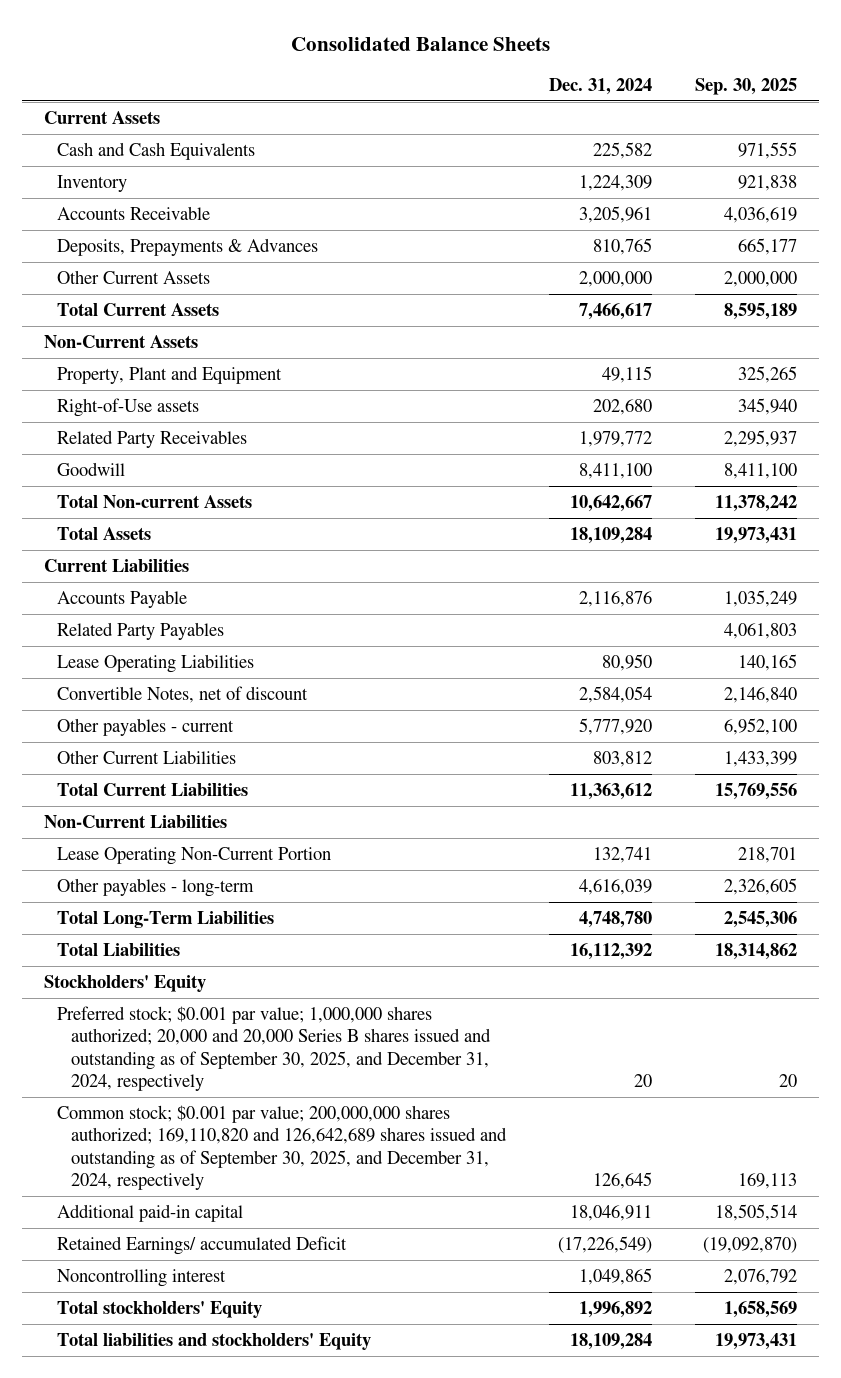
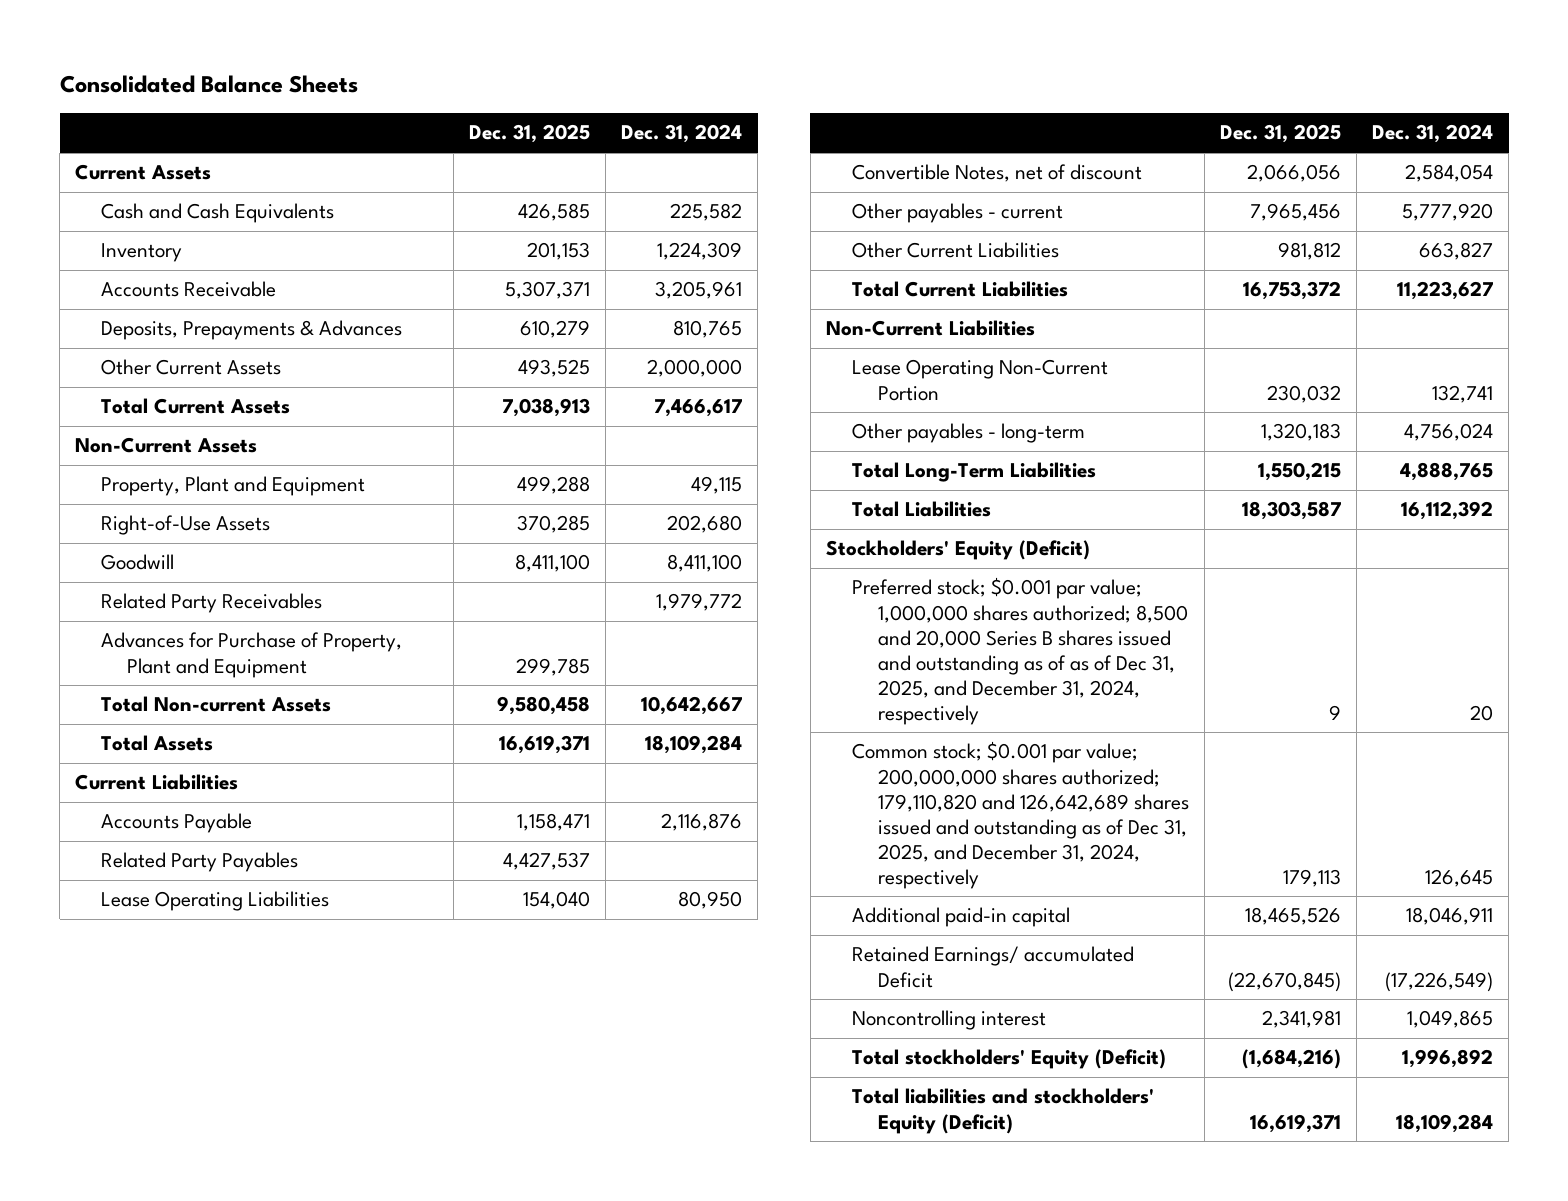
[695,78,798,96] Sep. 30, 2025 -> none
none -> [469,124,591,144] Dec. 31, 2025
[57,398,200,418] Right-of-Use assets -> [101,515,271,536] Right-of-Use Assets
[57,430,248,449] Related Party Receivables -> [101,593,323,614] Related Party Receivables
none -> [101,632,403,678] Advances for Purchase of Property, Plant and Equipment
[593,751,653,768] 803,812 -> [1418,242,1493,261] 663,827
[570,783,653,801] 11,363,612 -> [1396,281,1493,301] 11,223,627
[579,879,653,896] 4,616,039 -> [1403,423,1493,442] 4,756,024
[579,911,653,929] 4,748,780 -> [1399,462,1493,482] 4,888,765
[43,975,206,993] Stockholders' Equity -> [825,540,1090,561] Stockholders' Equity (Deficit)
[57,1006,491,1091] Preferred stock; $0.001 par value; 1,000,000 shares authorized; 20,000 and 20,000 Series B shares issued and outstanding as of September 30, 2025, and December 31, 2024, respectively -> [851,577,1188,725] Preferred stock; $0.001 par value; 1,000,000 shares authorized; 8,500 and 20,000 Series B shares issued and outstanding as of as of Dec 31, 2025, and December 31, 2024, respectively
[57,1105,507,1190] Common stock; $0.001 par value; 200,000,000 shares authorized; 169,110,820 and 126,642,689 shares issued and outstanding as of September 30, 2025, and December 31, 2024, respectively -> [851,741,1189,889] Common stock; $0.001 par value; 200,000,000 shares authorized; 179,110,820 and 126,642,689 shares issued and outstanding as of Dec 31, 2025, and December 31, 2024, respectively
[57,1301,263,1319] Total stockholders' Equity -> [851,1049,1166,1070] Total stockholders' Equity (Deficit)
[57,1333,372,1351] Total liabilities and stockholders' Equity -> [851,1088,1154,1134] Total liabilities and stockholders' Equity (Deficit)

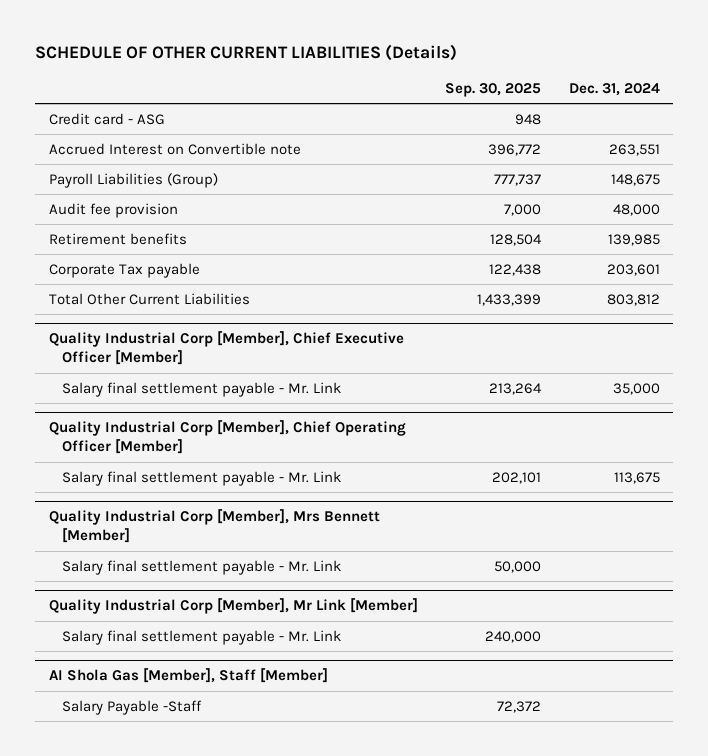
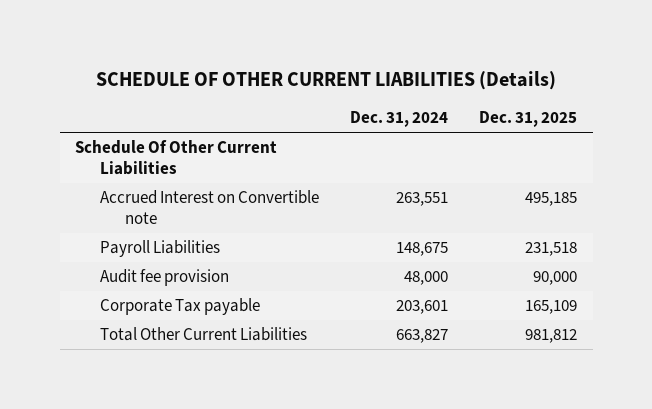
[445,83,542,98] Sep. 30, 2025 -> none
none -> [479,111,578,128] Dec. 31, 2025
[48,112,165,125] Credit card - ASG -> none
none -> [75,139,278,176] Schedule Of Other Current Liabilities
[48,172,218,188] Payroll Liabilities (Group) -> [100,239,221,257] Payroll Liabilities
[48,232,187,245] Retirement benefits -> none
[48,331,404,366] Quality Industrial Corp [Member], Chief Executive Officer [Member] -> none
[61,381,341,397] Salary final settlement payable - Mr. Link -> none
[48,420,406,455] Quality Industrial Corp [Member], Chief Operating Officer [Member] -> none
[61,470,341,486] Salary final settlement payable - Mr. Link -> none
[48,509,380,544] Quality Industrial Corp [Member], Mrs Bennett [Member] -> none
[61,559,341,575] Salary final settlement payable - Mr. Link -> none
[48,598,418,615] Quality Industrial Corp [Member], Mr Link [Member] -> none
[61,629,341,645] Salary final settlement payable - Mr. Link -> none
[48,668,328,684] AI Shola Gas [Member], Staff [Member] -> none
[61,699,202,715] Salary Payable -Staff -> none
[606,293,660,306] 803,812 -> [396,328,449,343] 663,827

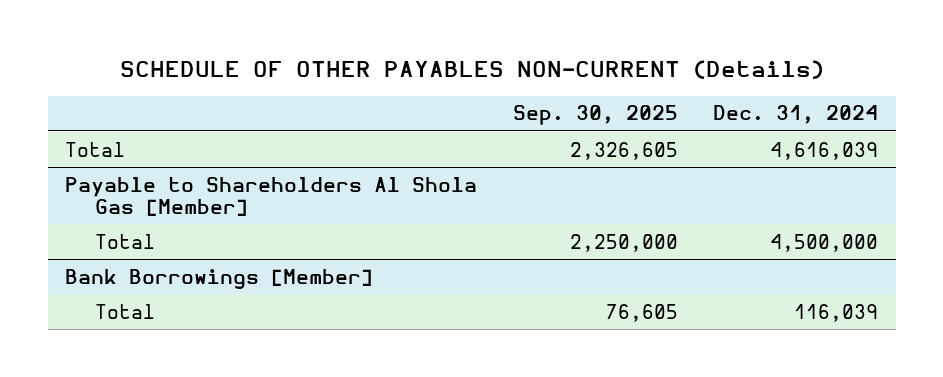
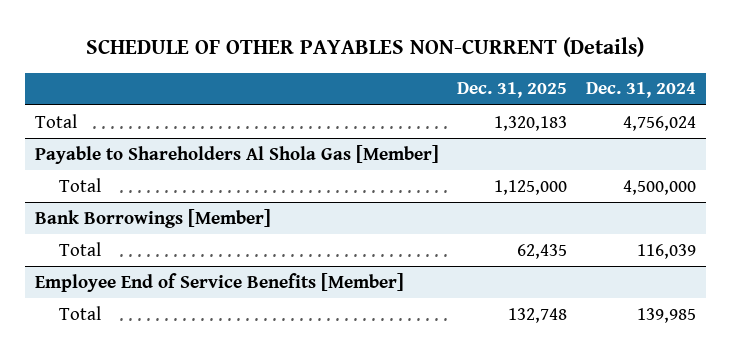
[512,105,678,126] Sep. 30, 2025 -> none
none -> [457,82,568,99] Dec. 31, 2025
[770,141,879,160] 4,616,039 -> [623,115,697,131] 4,756,024
none -> [34,272,404,292] Employee End of Service Benefits [Member]
none -> [59,305,102,320] Total

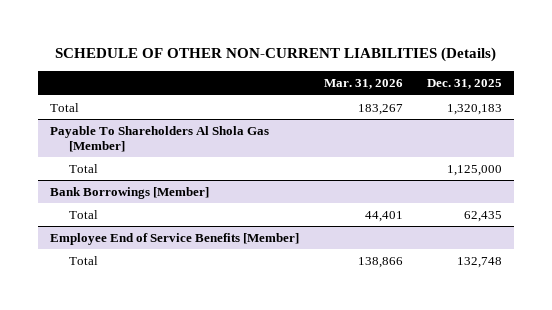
[86,37,645,58] SCHEDULE OF OTHER PAYABLES NON-CURRENT (Details) -> [55,47,497,63] SCHEDULE OF OTHER NON-CURRENT LIABILITIES (Details)
[586,82,697,99] Dec. 31, 2024 -> none
none -> [323,79,403,90] Mar. 31, 2026
[34,144,439,164] Payable to Shareholders Al Shola Gas [Member] -> [50,125,270,152] Payable To Shareholders Al Shola Gas [Member]

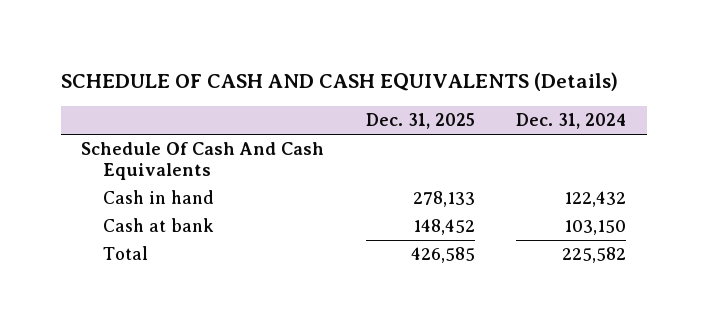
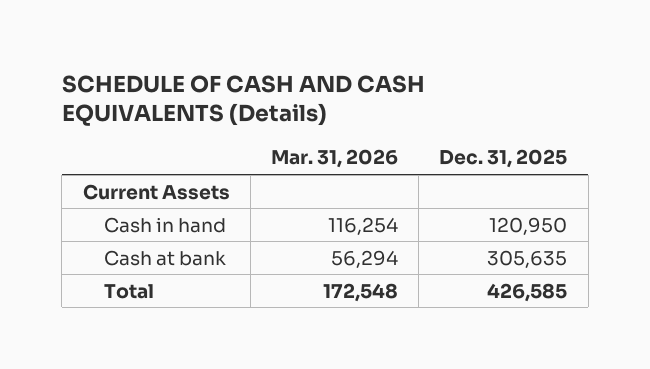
[516,113,627,130] Dec. 31, 2024 -> none
none -> [271,149,399,169] Mar. 31, 2026
[81,142,325,180] Schedule Of Cash And Cash Equivalents -> [82,183,230,200] Current Assets
[412,191,475,208] 278,133 -> [489,216,568,235] 120,950
[412,219,475,236] 148,452 -> [487,249,568,268] 305,635

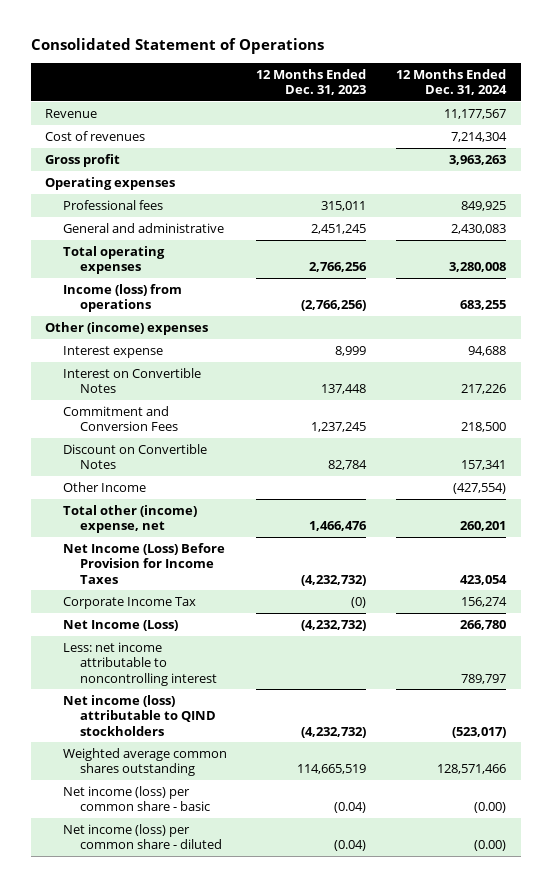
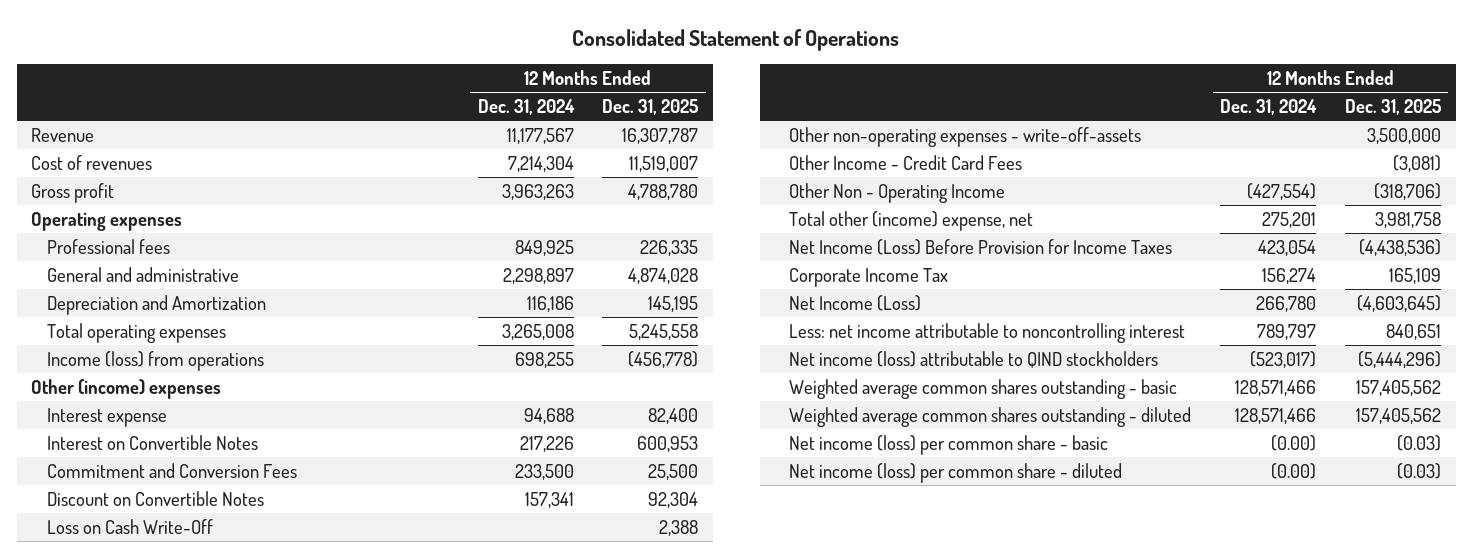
[256,68,367,95] 12 Months Ended Dec. 31, 2023 -> none
none -> [602,99,699,116] Dec. 31, 2025
[450,223,506,234] 2,430,083 -> [502,267,574,284] 2,298,897
none -> [46,294,266,315] Depreciation and Amortization
[448,262,506,273] 3,280,008 -> [501,323,574,340] 3,265,008
[459,300,506,311] 683,255 -> [514,351,574,368] 698,255
[460,422,506,433] 218,500 -> [514,463,574,480] 233,500
none -> [46,518,213,534] Loss on Cash Write-Off
none -> [789,126,1142,147] Other non-operating expenses - write-off-assets
none -> [789,154,1023,170] Other Income - Credit Card Fees
[62,481,146,492] Other Income -> [789,182,1006,203] Other Non - Operating Income
[459,521,506,532] 260,201 -> [1262,211,1317,228] 275,201
[62,747,227,777] Weighted average common shares outstanding -> [789,378,1178,399] Weighted average common shares outstanding - basic
none -> [789,406,1192,427] Weighted average common shares outstanding - diluted

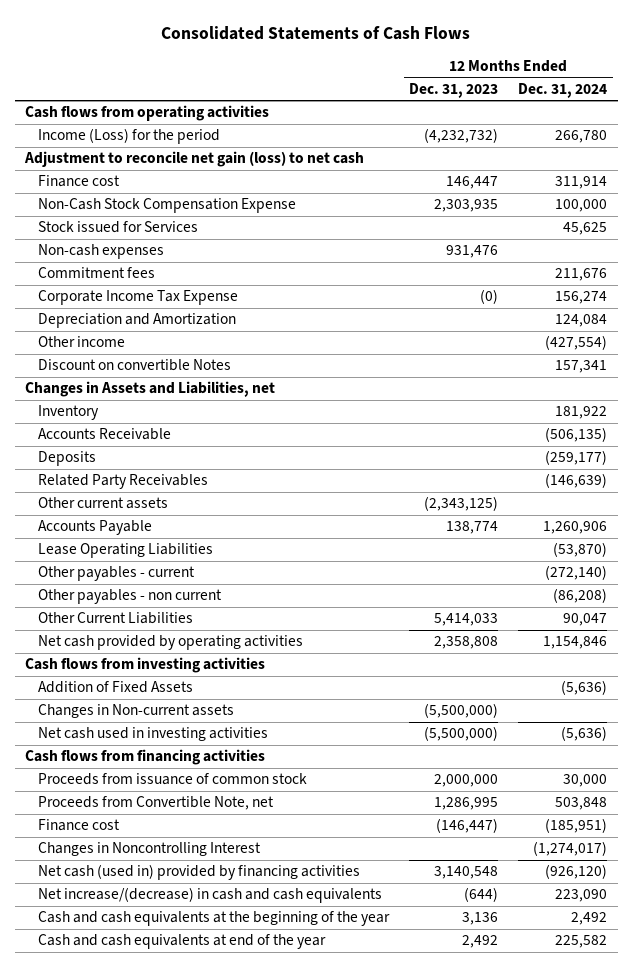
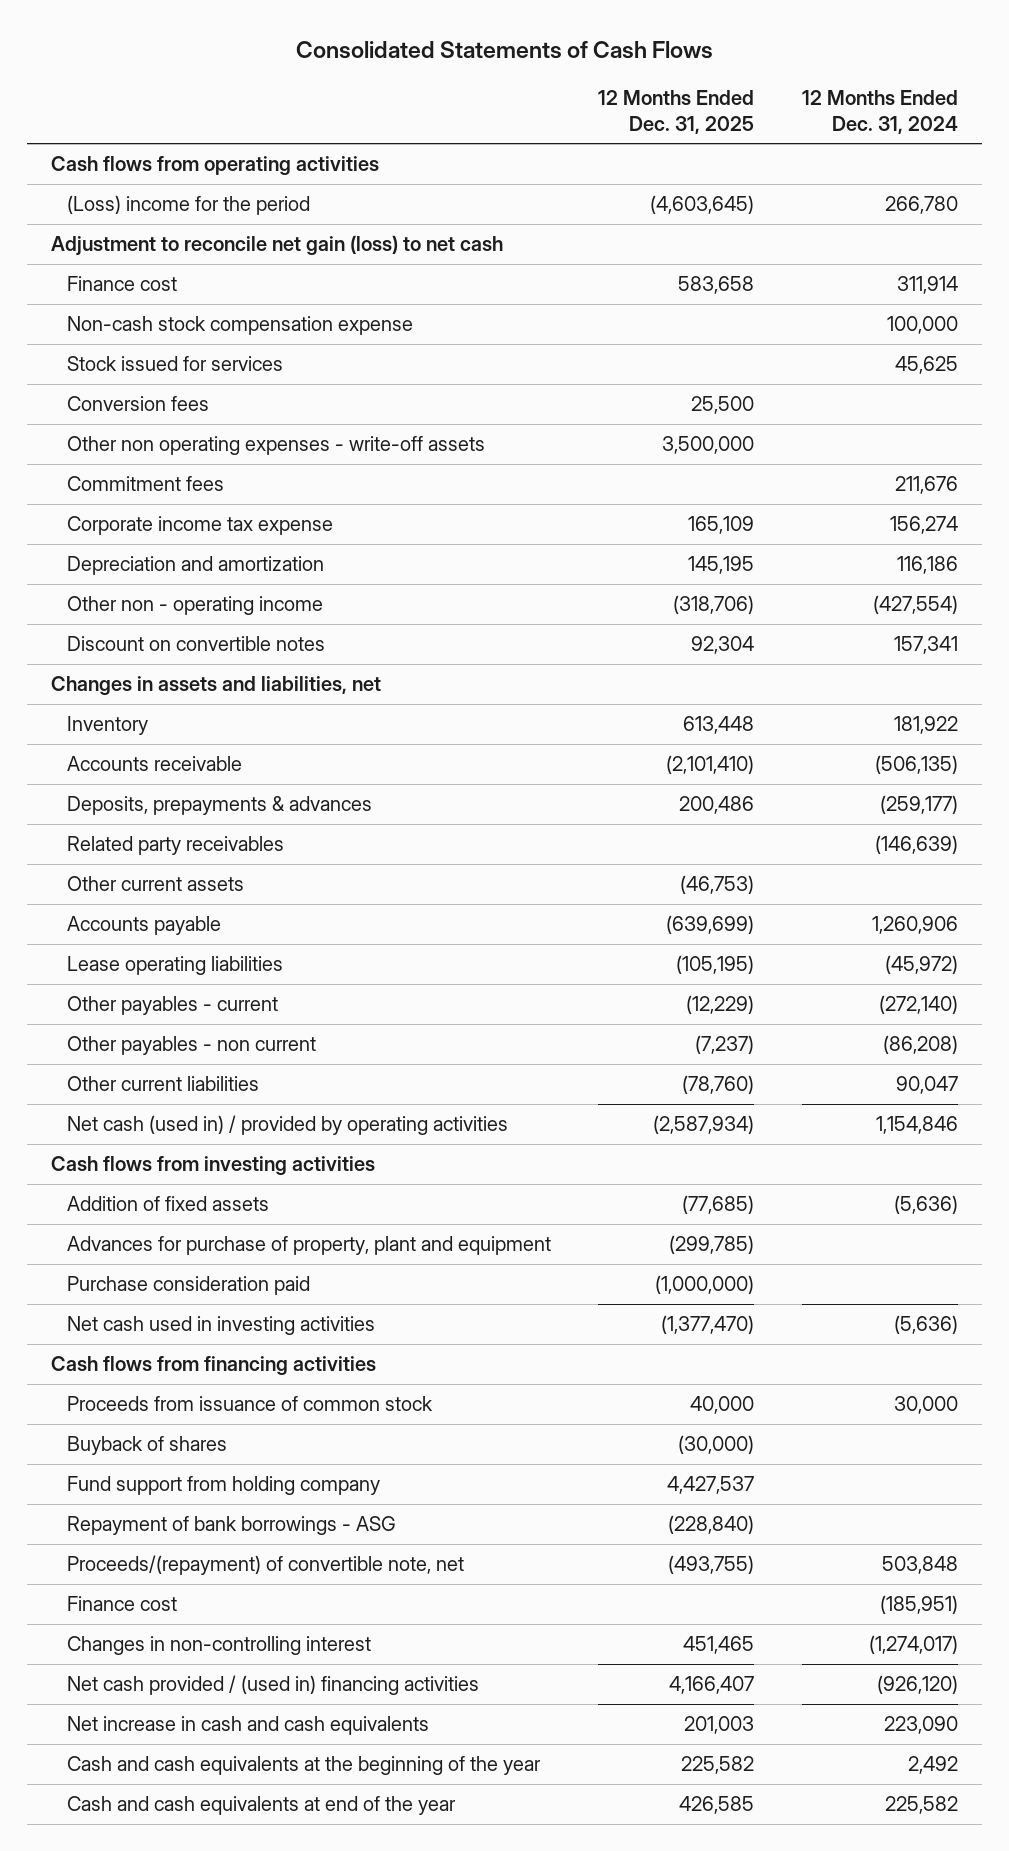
[409,82,499,98] Dec. 31, 2023 -> none
none -> [598,90,755,134] 12 Months Ended Dec. 31, 2025
[38,128,221,145] Income (Loss) for the period -> [67,195,311,216] (Loss) income for the period
[38,244,165,260] Non-cash expenses -> none
[38,198,297,214] Non-Cash Stock Compensation Expense -> [67,316,414,336] Non-cash stock compensation expense
[38,221,199,234] Stock issued for Services -> [67,356,284,372] Stock issued for services
none -> [67,396,210,412] Conversion fees
none -> [67,436,486,456] Other non operating expenses - write-off assets
[38,290,239,306] Corporate Income Tax Expense -> [67,516,334,536] Corporate income tax expense
[38,313,237,329] Depreciation and Amortization -> [67,556,325,576] Depreciation and amortization
[555,314,608,328] 124,084 -> [896,556,958,575] 116,186
[38,336,126,348] Other income -> [67,596,324,616] Other non - operating income
[38,359,232,372] Discount on convertible Notes -> [67,636,326,652] Discount on convertible notes
[25,381,276,398] Changes in Assets and Liabilities, net -> [51,676,382,696] Changes in assets and liabilities, net
[38,428,172,441] Accounts Receivable -> [67,756,243,772] Accounts receivable
[38,451,97,467] Deposits -> [67,796,373,816] Deposits, prepayments & advances
[38,474,209,490] Related Party Receivables -> [67,836,285,856] Related party receivables
[38,520,153,536] Accounts Payable -> [67,916,222,936] Accounts payable
[38,543,214,559] Lease Operating Liabilities -> [67,956,284,976] Lease operating liabilities
[553,542,608,558] (53,870) -> [884,955,958,975] (45,972)
[38,612,194,625] Other Current Liabilities -> [67,1076,260,1092] Other current liabilities
[38,635,304,651] Net cash provided by operating activities -> [67,1115,509,1136] Net cash (used in) / provided by operating activities
[38,704,235,719] Changes in Non-current assets -> none
[38,681,194,694] Addition of Fixed Assets -> [67,1196,270,1212] Addition of fixed assets
none -> [67,1236,552,1256] Advances for purchase of property, plant and equipment
none -> [67,1276,311,1296] Purchase consideration paid
none -> [67,1436,228,1456] Buyback of shares
none -> [67,1476,381,1496] Fund support from holding company
none -> [67,1516,397,1536] Repayment of bank borrowings - ASG
[38,796,275,811] Proceeds from Convertible Note, net -> [67,1555,465,1576] Proceeds/(repayment) of convertible note, net
[38,842,262,857] Changes in Noncontrolling Interest -> [67,1636,372,1656] Changes in non-controlling interest
[38,864,361,881] Net cash (used in) provided by financing activities -> [67,1675,480,1696] Net cash provided / (used in) financing activities
[38,887,383,904] Net increase/(decrease) in cash and cash equivalents -> [67,1716,430,1736] Net increase in cash and cash equivalents

